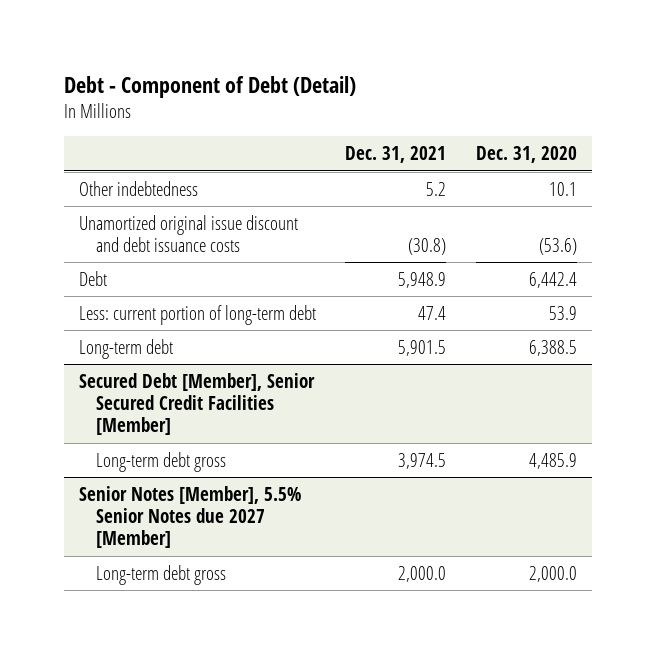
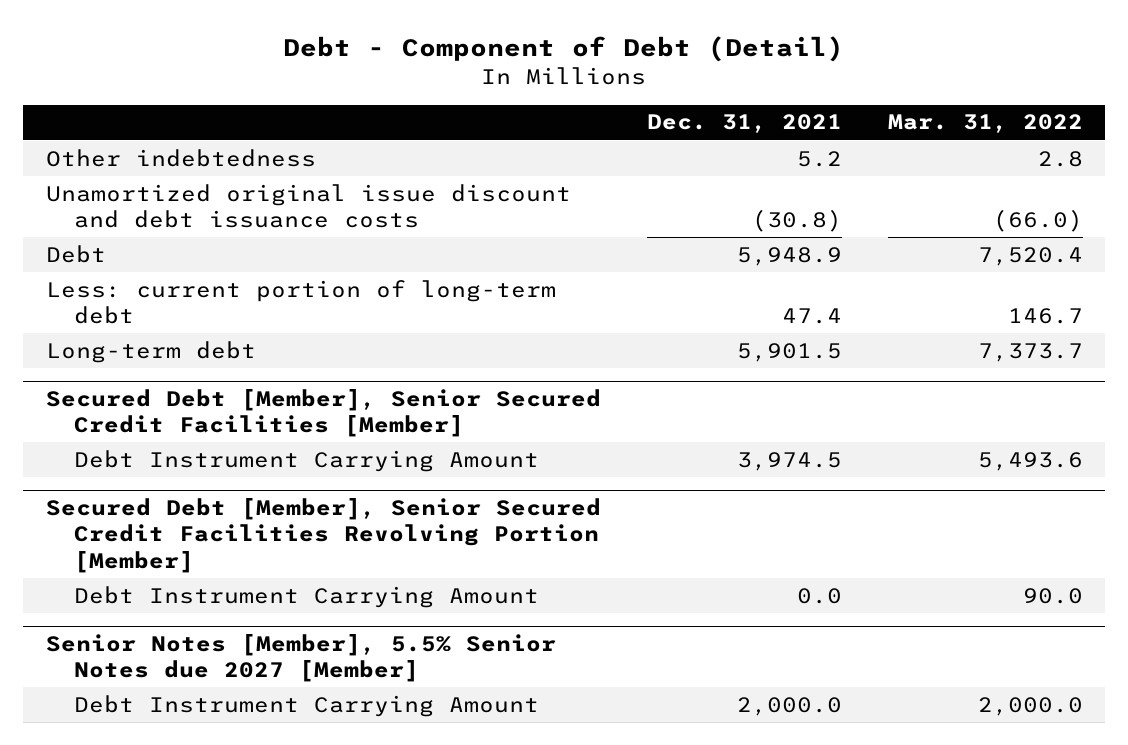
[476,146,578,164] Dec. 31, 2020 -> none
none -> [887,114,1083,134] Mar. 31, 2022
[96,451,227,472] Long-term debt gross -> [73,449,539,472] Debt Instrument Carrying Amount
none -> [45,497,601,573] Secured Debt [Member], Senior Secured Credit Facilities Revolving Portion [Member]
none -> [73,585,539,608] Debt Instrument Carrying Amount
[96,564,227,585] Long-term debt gross -> [73,694,539,717] Debt Instrument Carrying Amount

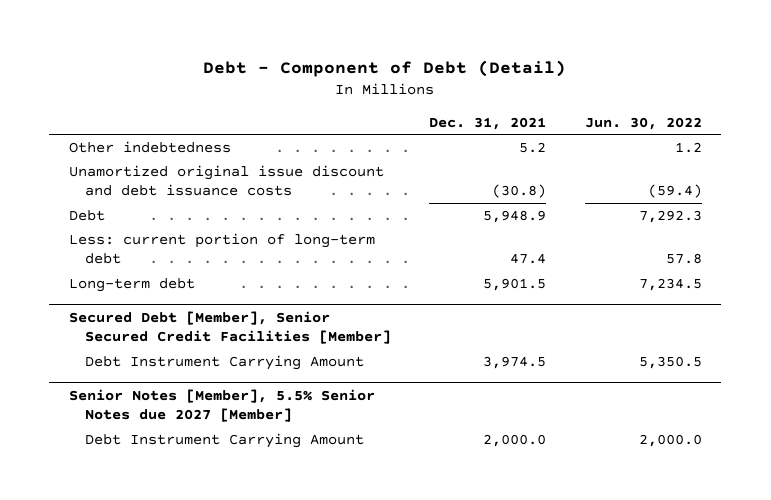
[887,114,1083,134] Mar. 31, 2022 -> none
none -> [585,116,703,130] Jun. 30, 2022
[45,497,601,573] Secured Debt [Member], Senior Secured Credit Facilities Revolving Portion [Member] -> none
[73,585,539,608] Debt Instrument Carrying Amount -> none

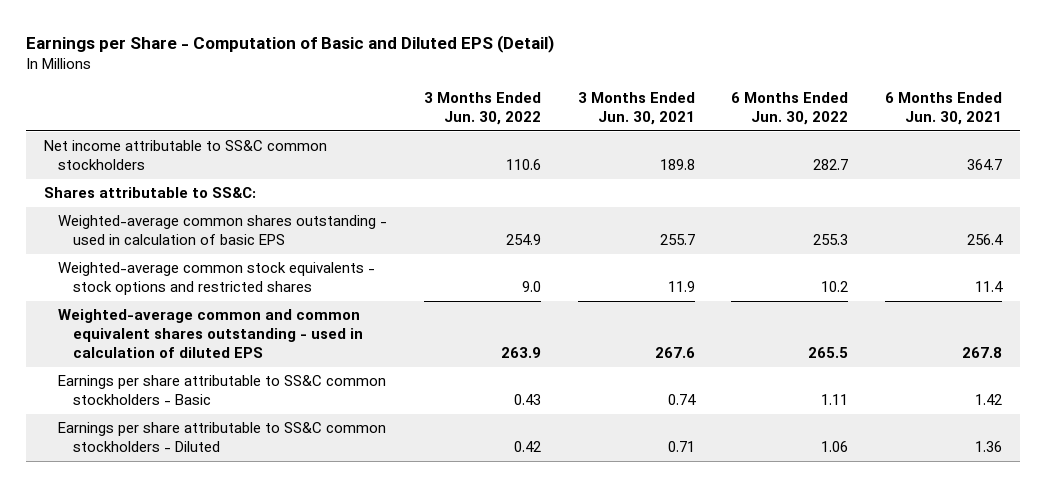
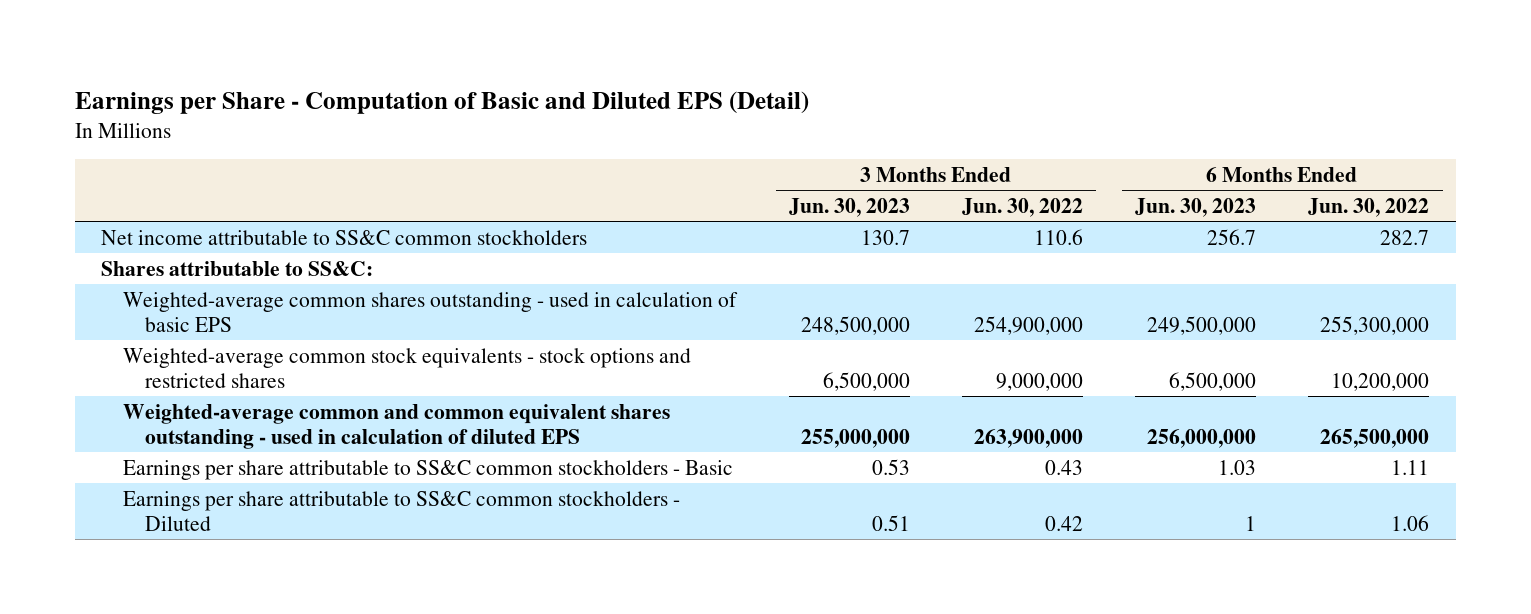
[577,91,695,125] 3 Months Ended Jun. 30, 2021 -> none
[884,91,1002,125] 6 Months Ended Jun. 30, 2021 -> none
none -> [788,197,910,217] Jun. 30, 2023
none -> [1135,197,1257,217] Jun. 30, 2023
[506,234,542,246] 254.9 -> [973,315,1083,335] 254,900,000
[813,234,849,246] 255.3 -> [1320,315,1430,335] 255,300,000
[522,281,542,293] 9.0 -> [995,372,1083,391] 9,000,000
[821,281,849,293] 10.2 -> [1331,372,1430,391] 10,200,000
[501,347,542,359] 263.9 -> [973,428,1083,448] 263,900,000
[808,347,849,359] 265.5 -> [1320,428,1430,448] 265,500,000

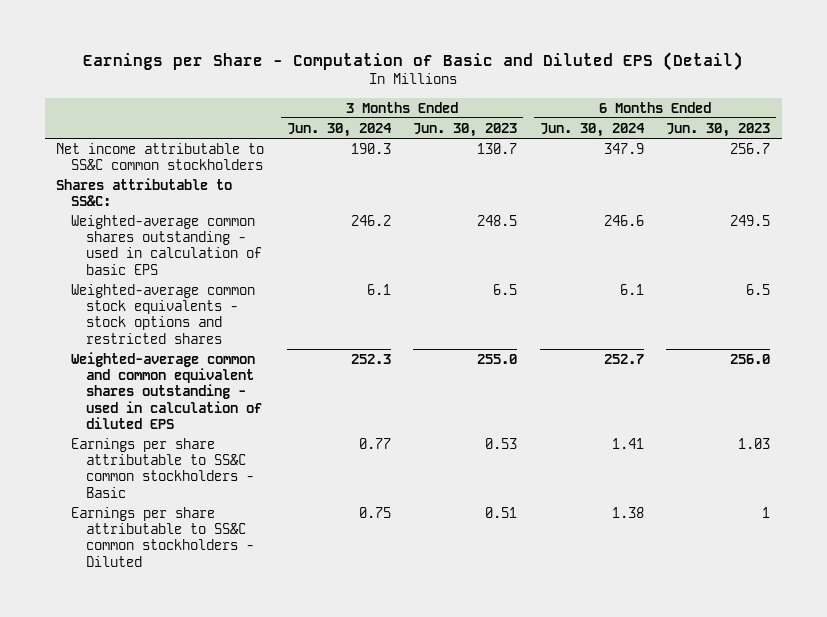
[961,197,1083,217] Jun. 30, 2022 -> none
[1308,197,1430,217] Jun. 30, 2022 -> none
none -> [286,122,392,137] Jun. 30, 2024
none -> [539,122,645,137] Jun. 30, 2024
[800,315,910,335] 248,500,000 -> [477,214,518,226] 248.5
[1147,315,1257,335] 249,500,000 -> [730,214,771,226] 249.5
[822,371,910,391] 6,500,000 -> [493,283,518,295] 6.5
[1169,371,1257,391] 6,500,000 -> [746,283,771,295] 6.5
[800,428,910,448] 255,000,000 -> [477,353,518,364] 255.0
[1147,428,1257,448] 256,000,000 -> [730,353,771,364] 256.0

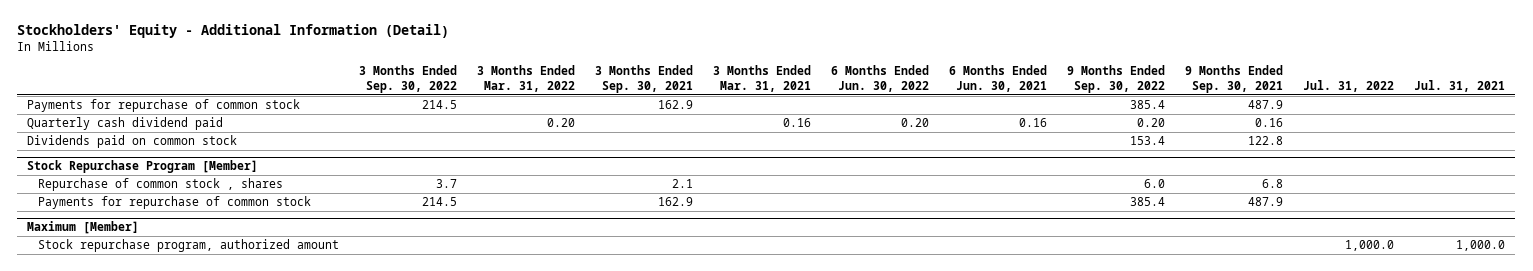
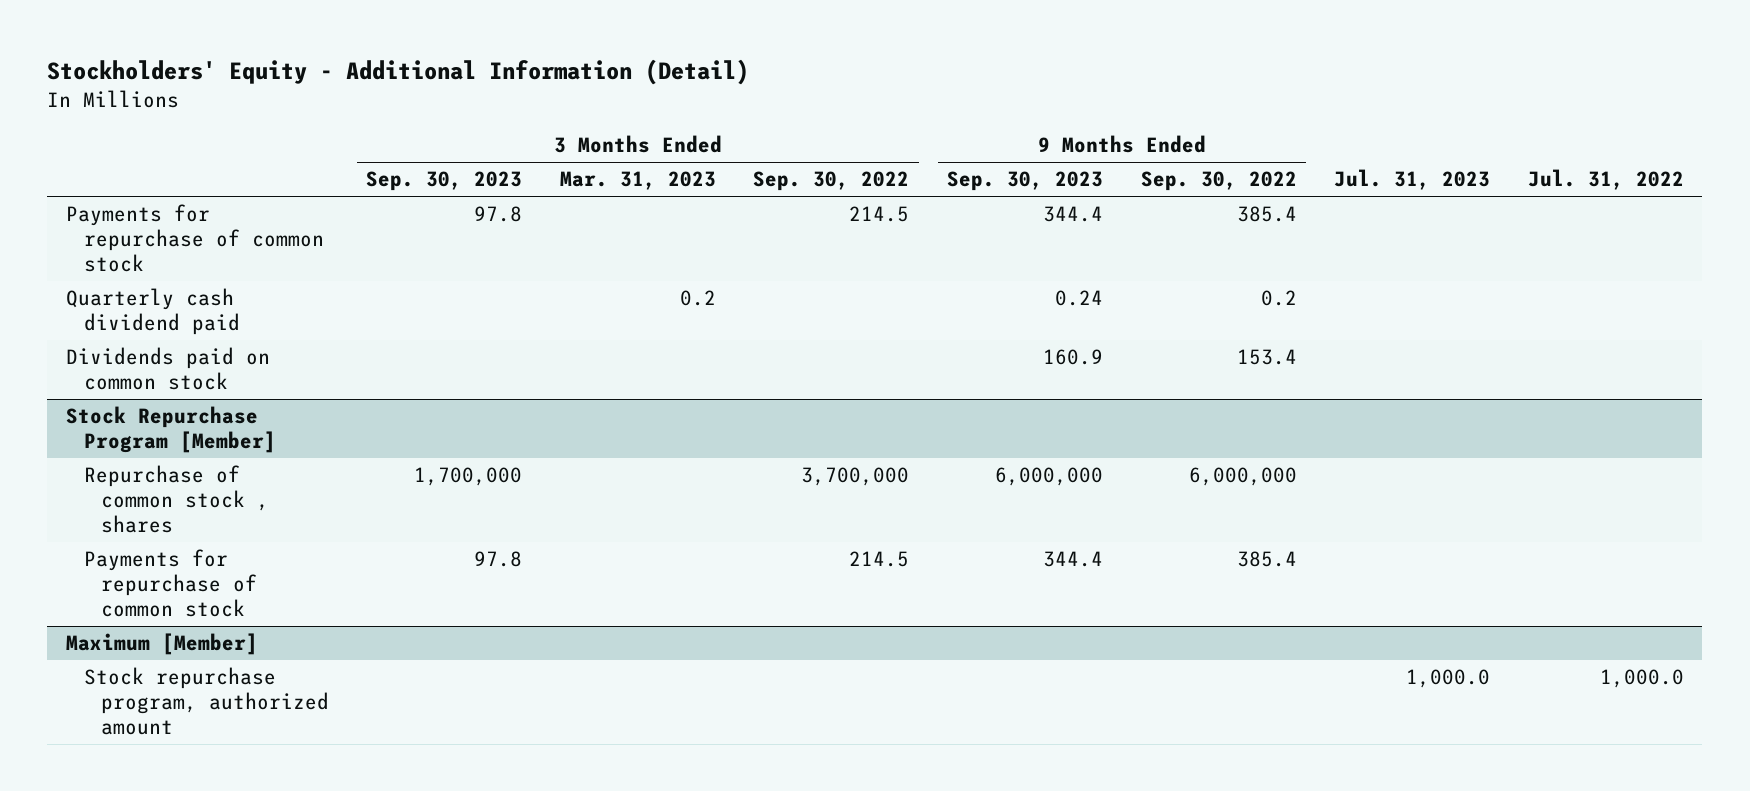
[477,65,576,92] 3 Months Ended Mar. 31, 2022 -> none
[595,65,694,93] 3 Months Ended Sep. 30, 2021 -> none
[713,65,812,92] 3 Months Ended Mar. 31, 2021 -> none
[831,65,930,92] 6 Months Ended Jun. 30, 2022 -> none
[949,65,1048,92] 6 Months Ended Jun. 30, 2021 -> none
[1185,65,1284,93] 9 Months Ended Sep. 30, 2021 -> none
[1414,79,1506,92] Jul. 31, 2021 -> none
none -> [366,171,523,192] Sep. 30, 2023
none -> [559,171,716,191] Mar. 31, 2023
none -> [946,171,1103,192] Sep. 30, 2023
none -> [1334,169,1491,191] Jul. 31, 2023
[1137,117,1166,127] 0.20 -> [1260,290,1297,307] 0.2
[436,178,458,188] 3.7 -> [801,467,910,487] 3,700,000
[1144,178,1166,188] 6.0 -> [1188,467,1297,487] 6,000,000

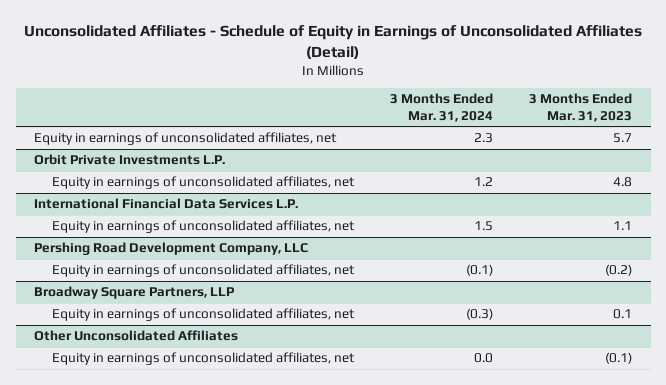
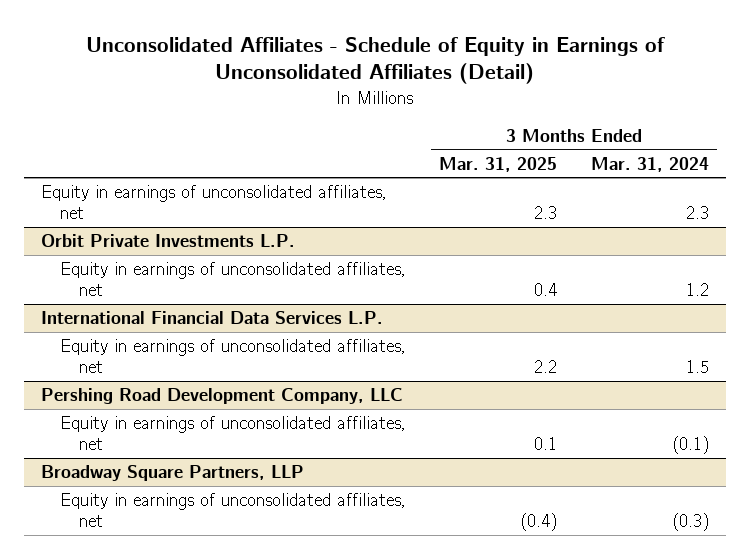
[529,93,633,122] 3 Months Ended Mar. 31, 2023 -> none
none -> [439,156,558,172] Mar. 31, 2025
[33,330,238,342] Other Unconsolidated Affiliates -> none
[52,352,356,366] Equity in earnings of unconsolidated affiliates, net -> none

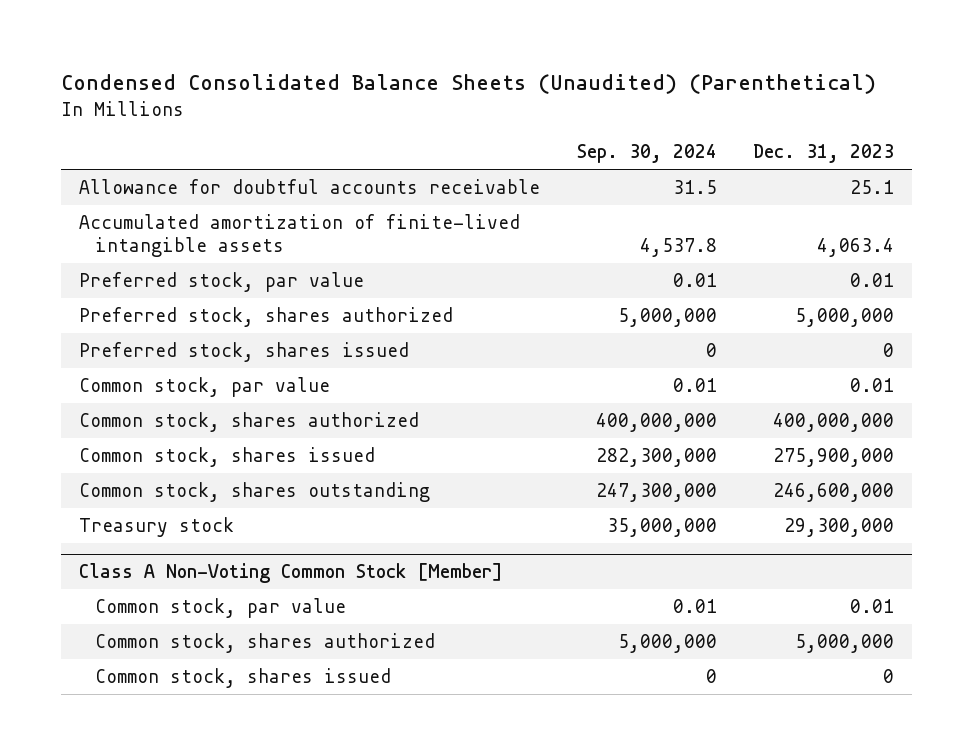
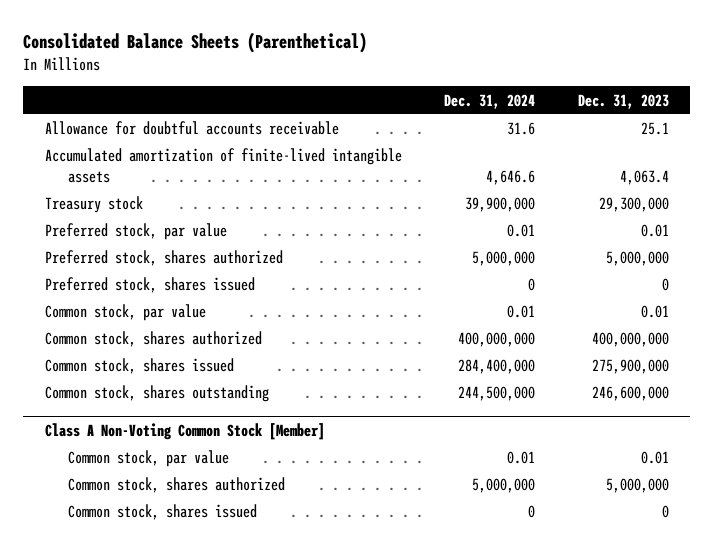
[61,74,877,95] Condensed Consolidated Balance Sheets (Unaudited) (Parenthetical) -> [23,32,368,54] Consolidated Balance Sheets (Parenthetical)
[576,144,717,164] Sep. 30, 2024 -> none
none -> [444,93,536,109] Dec. 31, 2024
[79,516,235,537] Treasury stock -> [44,196,143,214] Treasury stock

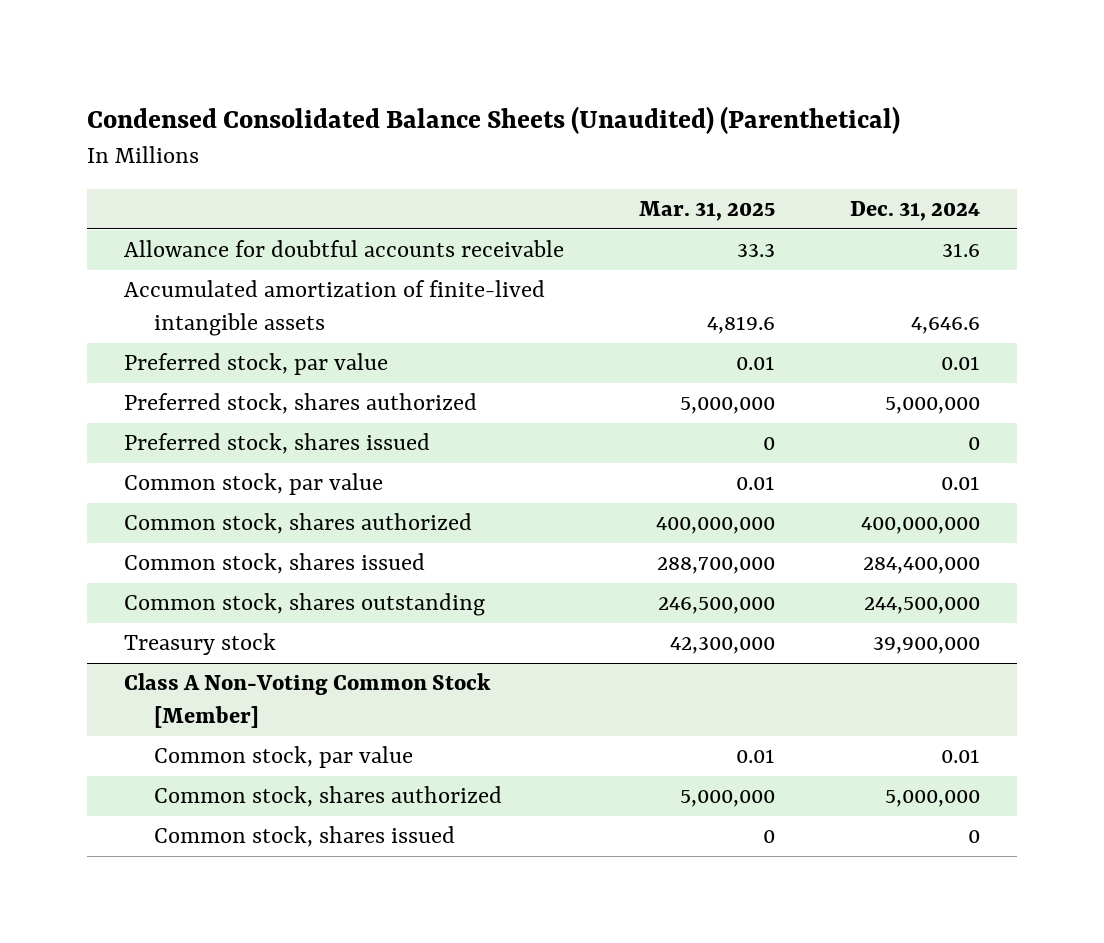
[23,32,368,54] Consolidated Balance Sheets (Parenthetical) -> [87,105,901,134] Condensed Consolidated Balance Sheets (Unaudited) (Parenthetical)
[577,93,669,109] Dec. 31, 2023 -> none
none -> [639,201,776,222] Mar. 31, 2025
[44,196,143,214] Treasury stock -> [124,633,277,656] Treasury stock

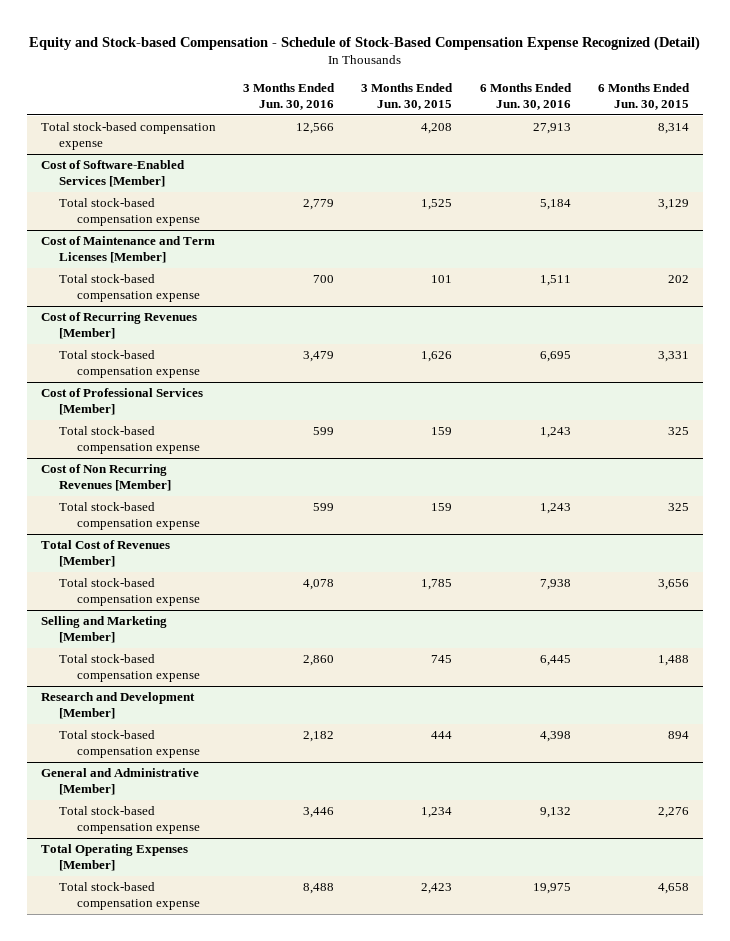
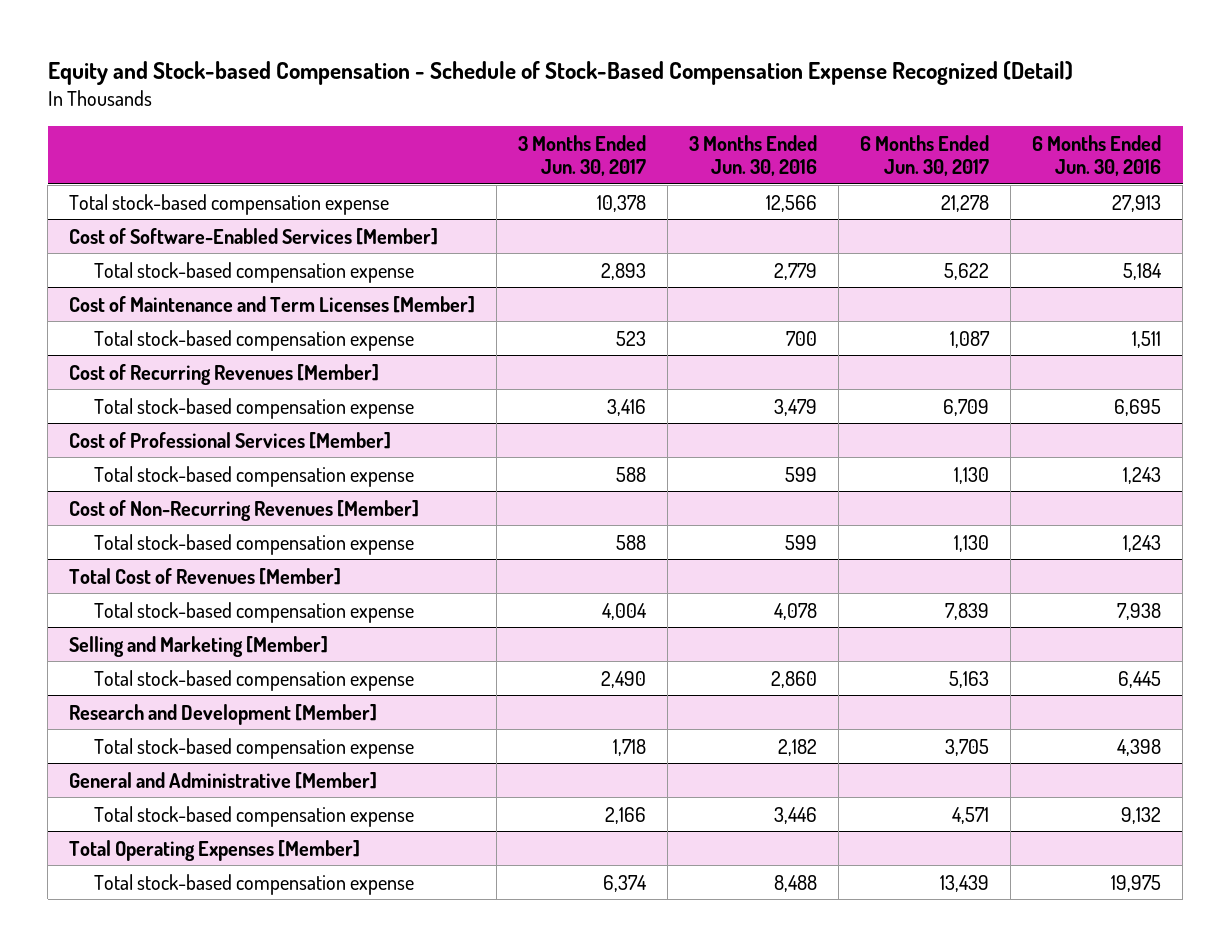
[361,83,454,110] 3 Months Ended Jun. 30, 2015 -> none
[598,83,691,110] 6 Months Ended Jun. 30, 2015 -> none
none -> [518,134,647,177] 3 Months Ended Jun. 30, 2017
none -> [860,134,990,177] 6 Months Ended Jun. 30, 2017
[40,464,171,491] Cost of Non Recurring Revenues [Member] -> [69,499,420,521] Cost of Non-Recurring Revenues [Member]

